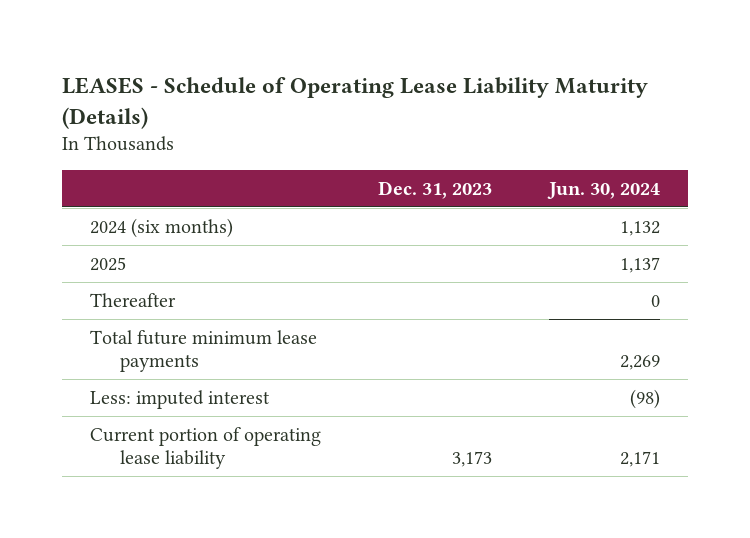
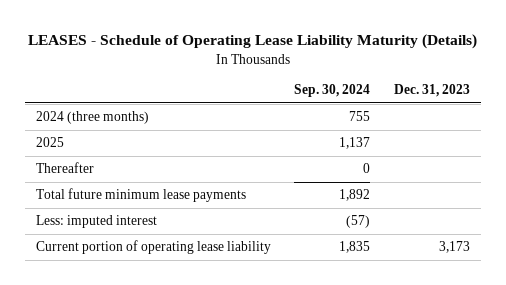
[546,182,660,200] Jun. 30, 2024 -> none
none -> [294,84,371,98] Sep. 30, 2024
[90,217,234,238] 2024 (six months) -> [36,111,150,125] 2024 (three months)

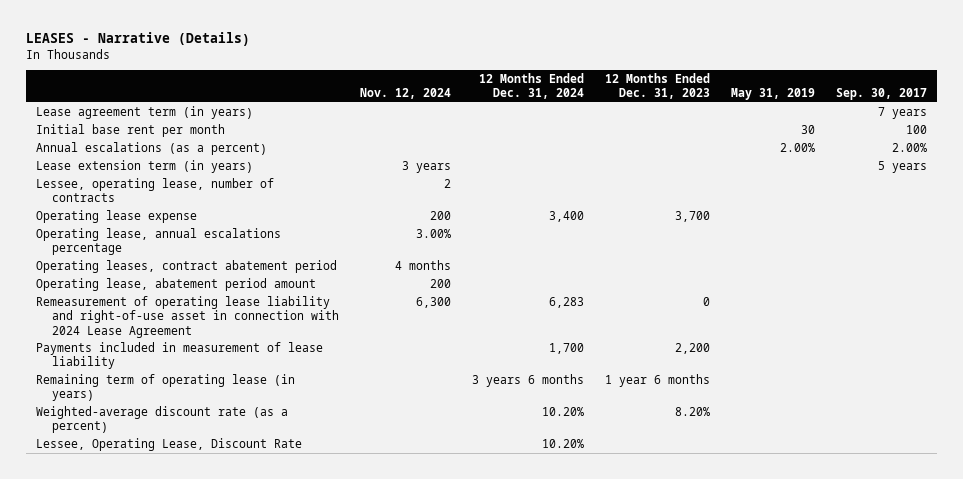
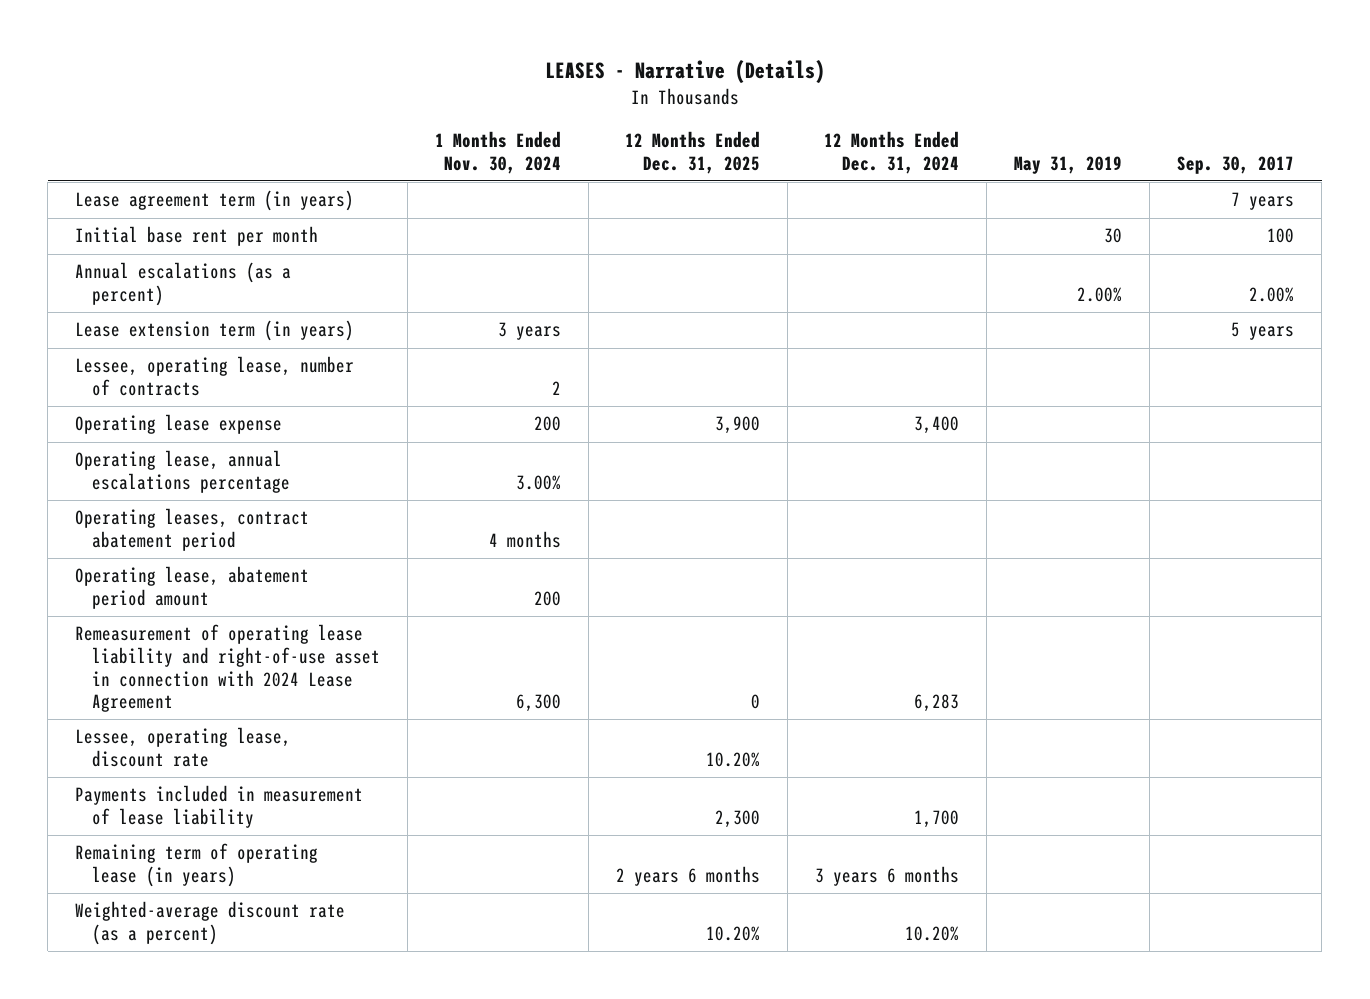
[360,88,452,100] Nov. 12, 2024 -> none
[604,72,710,100] 12 Months Ended Dec. 31, 2023 -> none
none -> [434,131,561,174] 1 Months Ended Nov. 30, 2024
none -> [625,131,761,174] 12 Months Ended Dec. 31, 2025
none -> [75,727,292,768] Lessee, operating lease, discount rate
[36,437,303,451] Lessee, Operating Lease, Discount Rate -> none

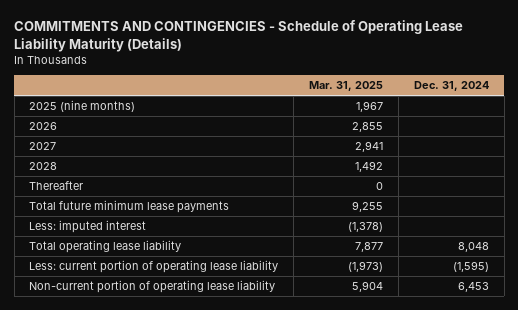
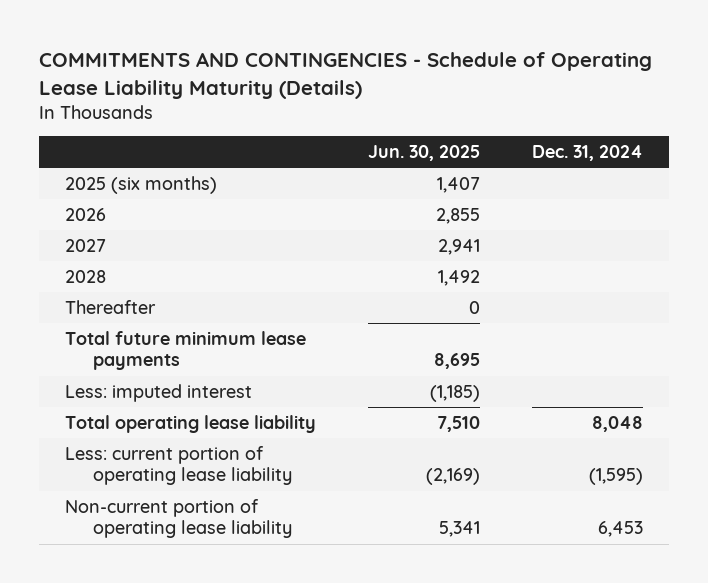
[309,81,384,92] Mar. 31, 2025 -> none
none -> [368,145,481,162] Jun. 30, 2025
[29,100,136,113] 2025 (nine months) -> [65,175,218,194] 2025 (six months)

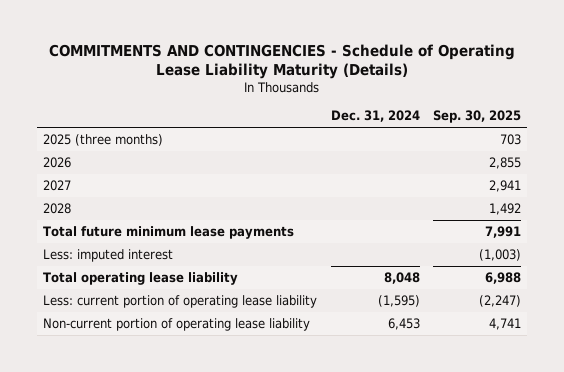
[368,145,481,162] Jun. 30, 2025 -> none
none -> [432,110,521,124] Sep. 30, 2025
[65,175,218,194] 2025 (six months) -> [43,133,164,146] 2025 (three months)
[65,299,157,314] Thereafter -> none

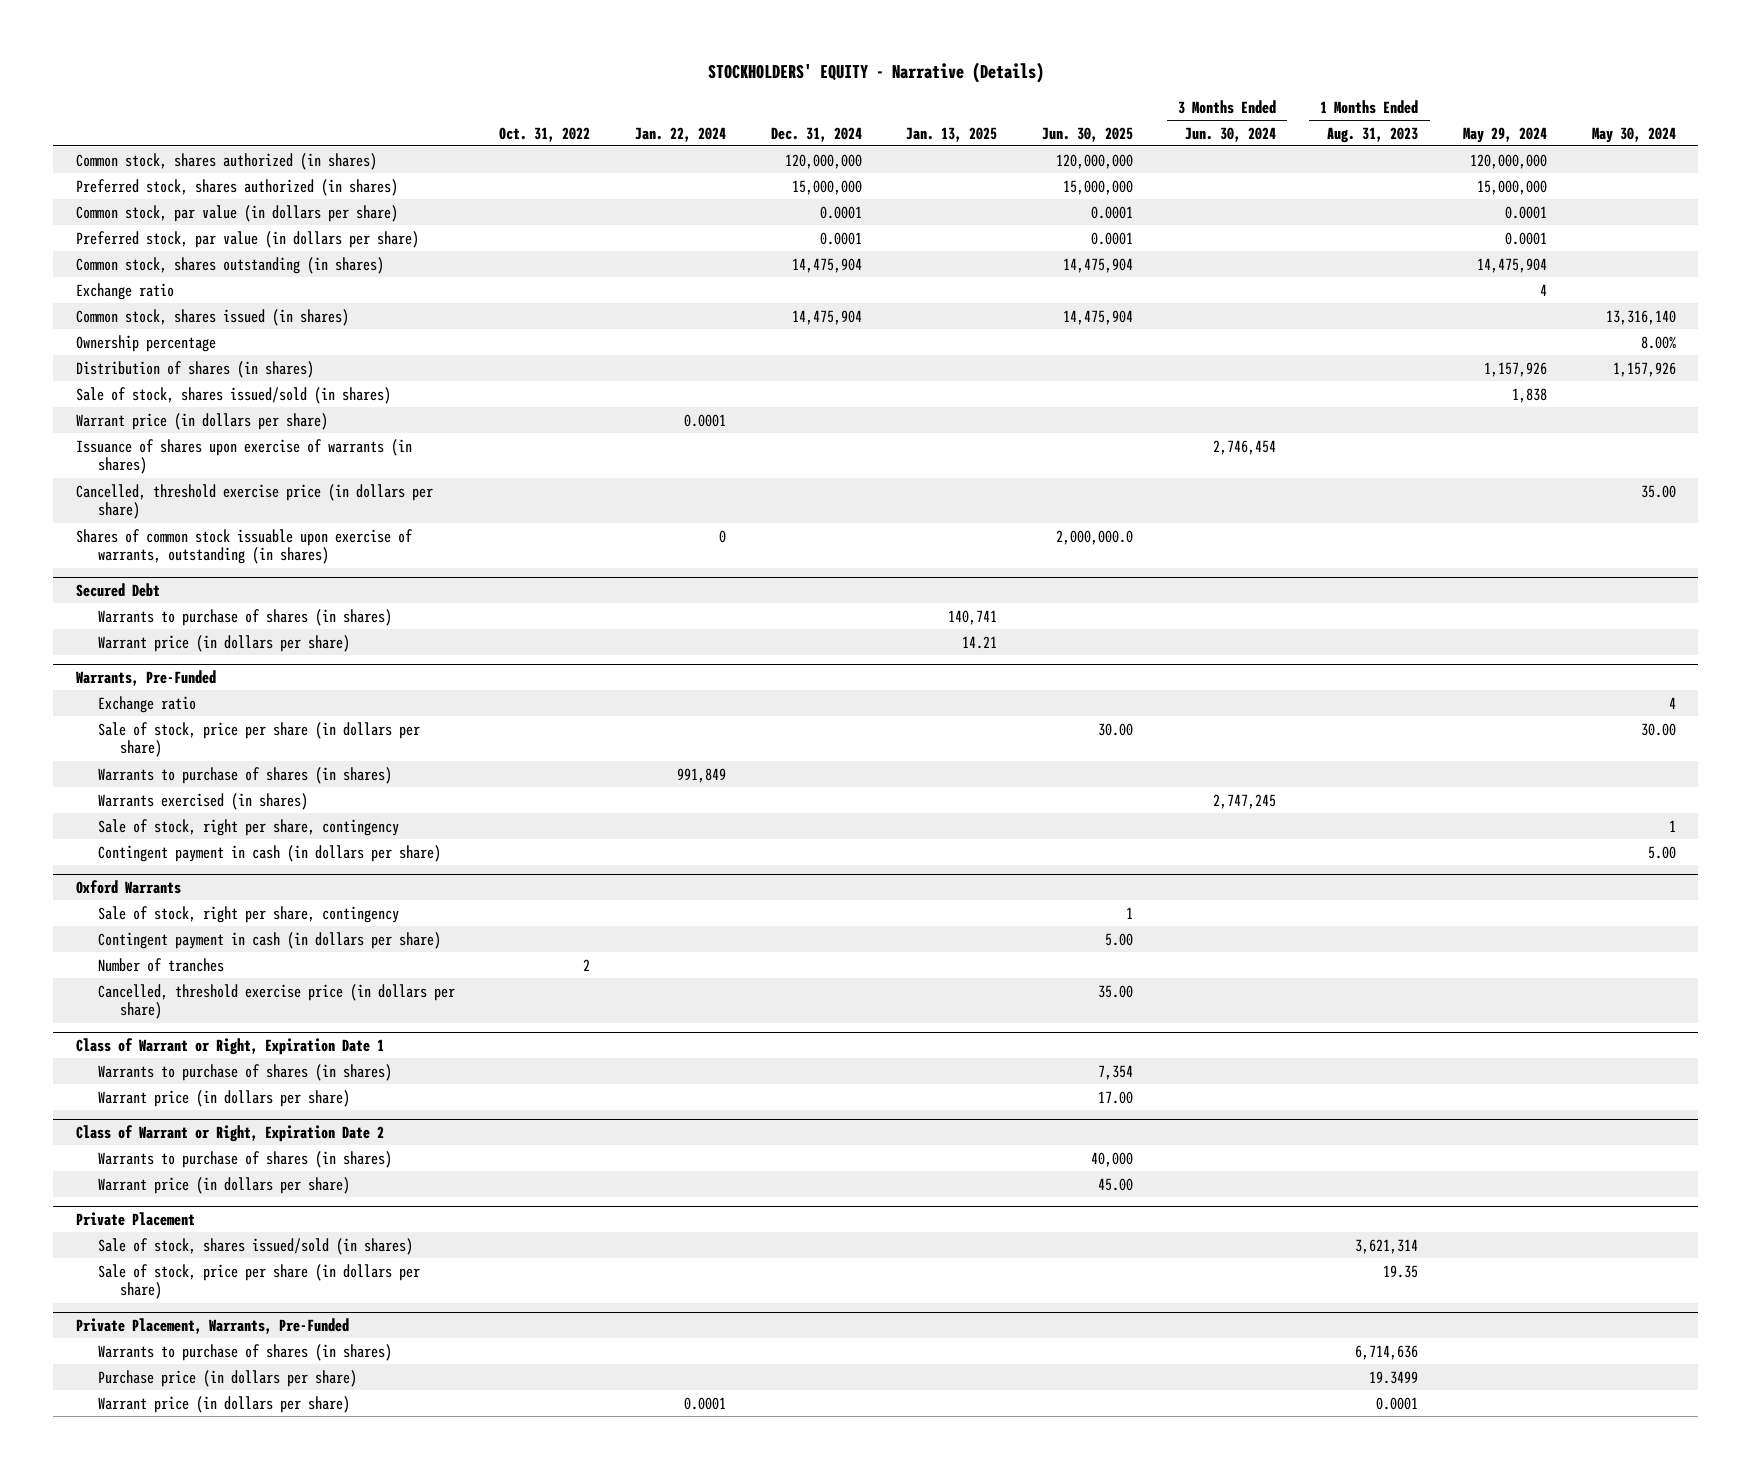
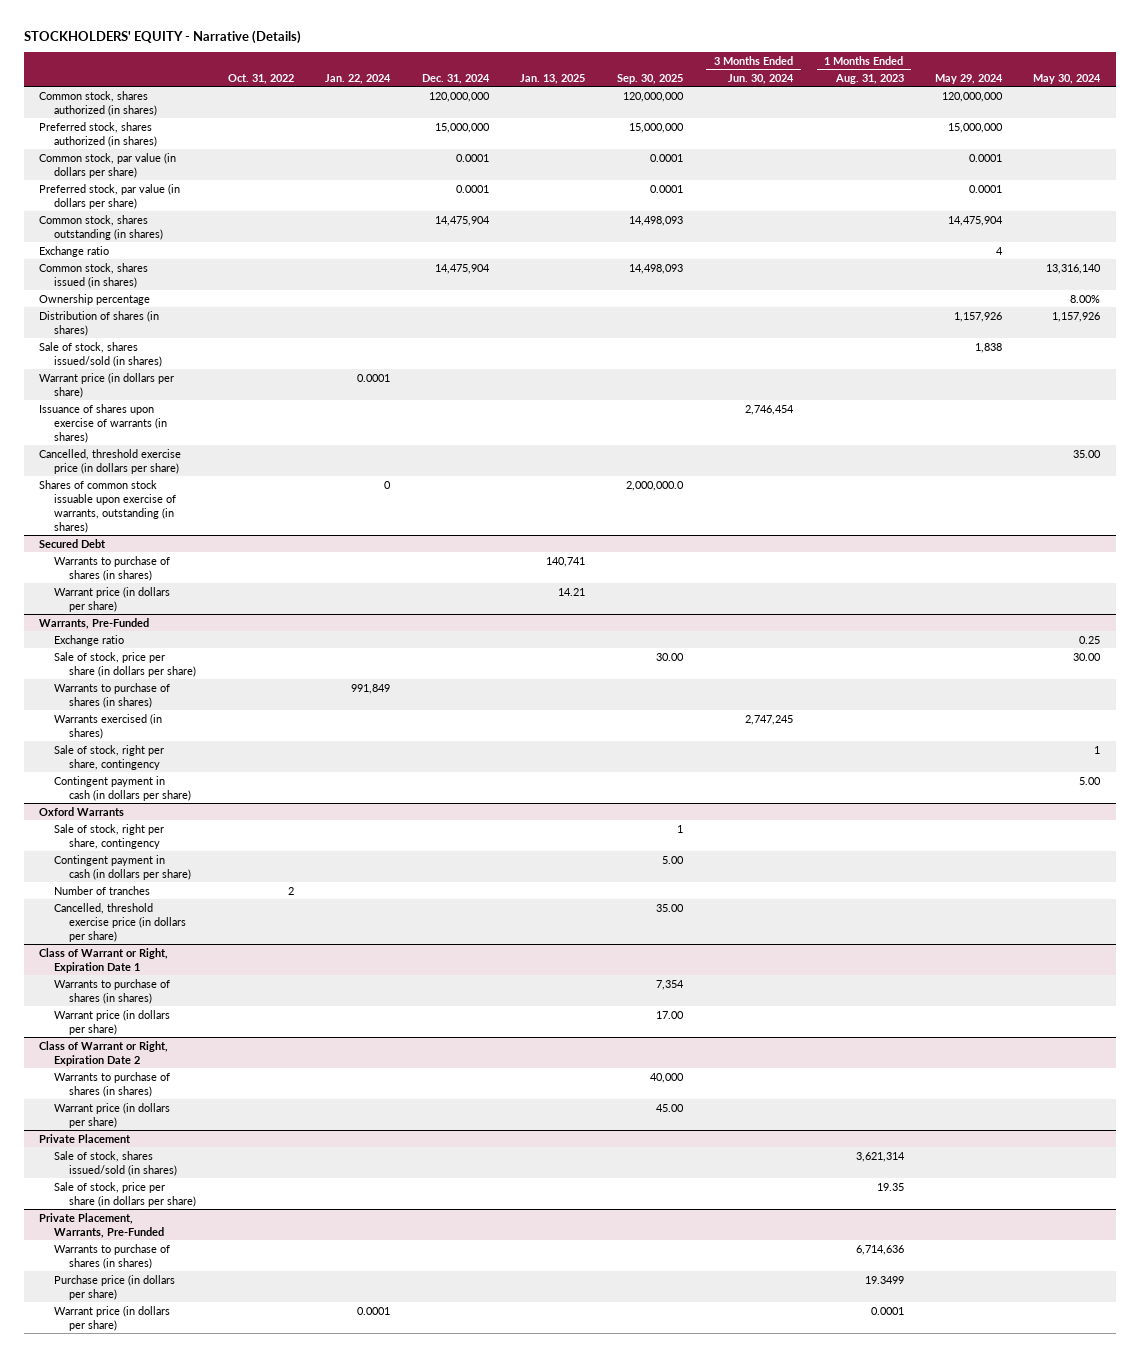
[1042,126,1134,142] Jun. 30, 2025 -> none
none -> [616,73,683,84] Sep. 30, 2025
[1668,696,1676,709] 4 -> [1079,635,1101,644] 0.25

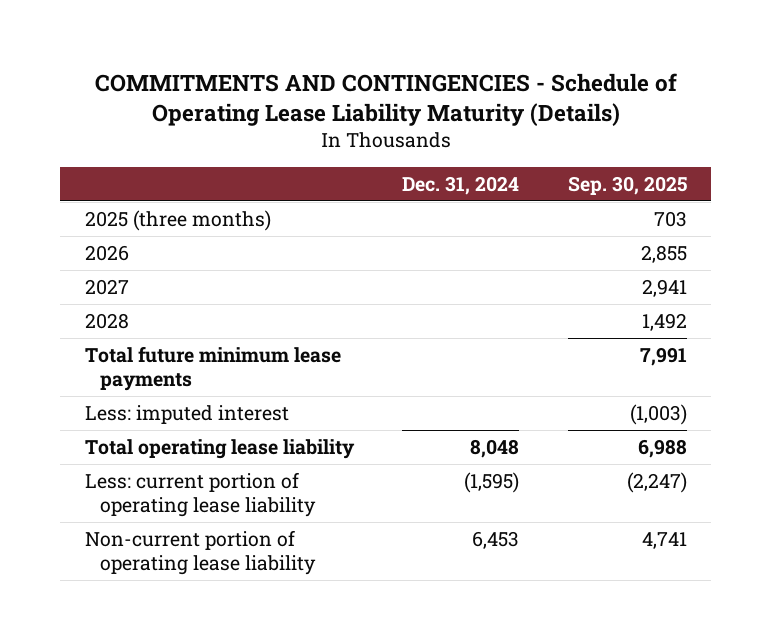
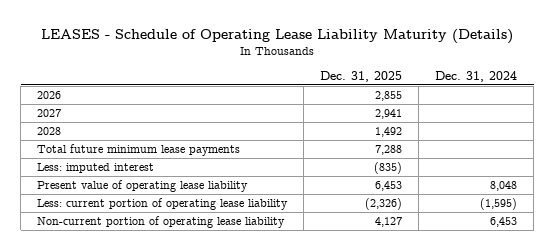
[94,72,677,126] COMMITMENTS AND CONTINGENCIES - Schedule of Operating Lease Liability Maturity (Details) -> [41,28,514,44] LEASES - Schedule of Operating Lease Liability Maturity (Details)
[568,175,688,195] Sep. 30, 2025 -> none
none -> [320,70,403,82] Dec. 31, 2025
[84,210,271,232] 2025 (three months) -> none
[84,439,355,460] Total operating lease liability -> [37,180,249,193] Present value of operating lease liability

